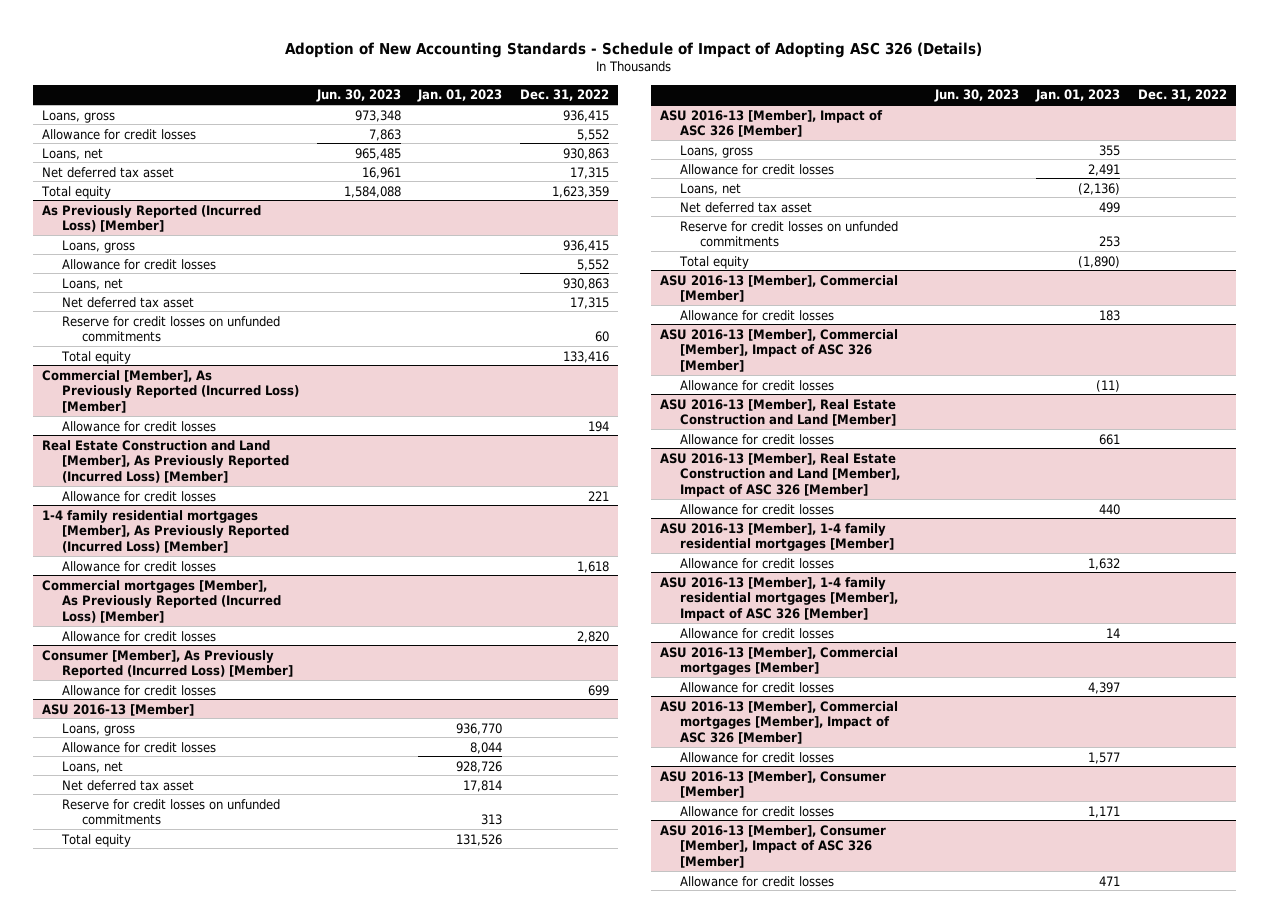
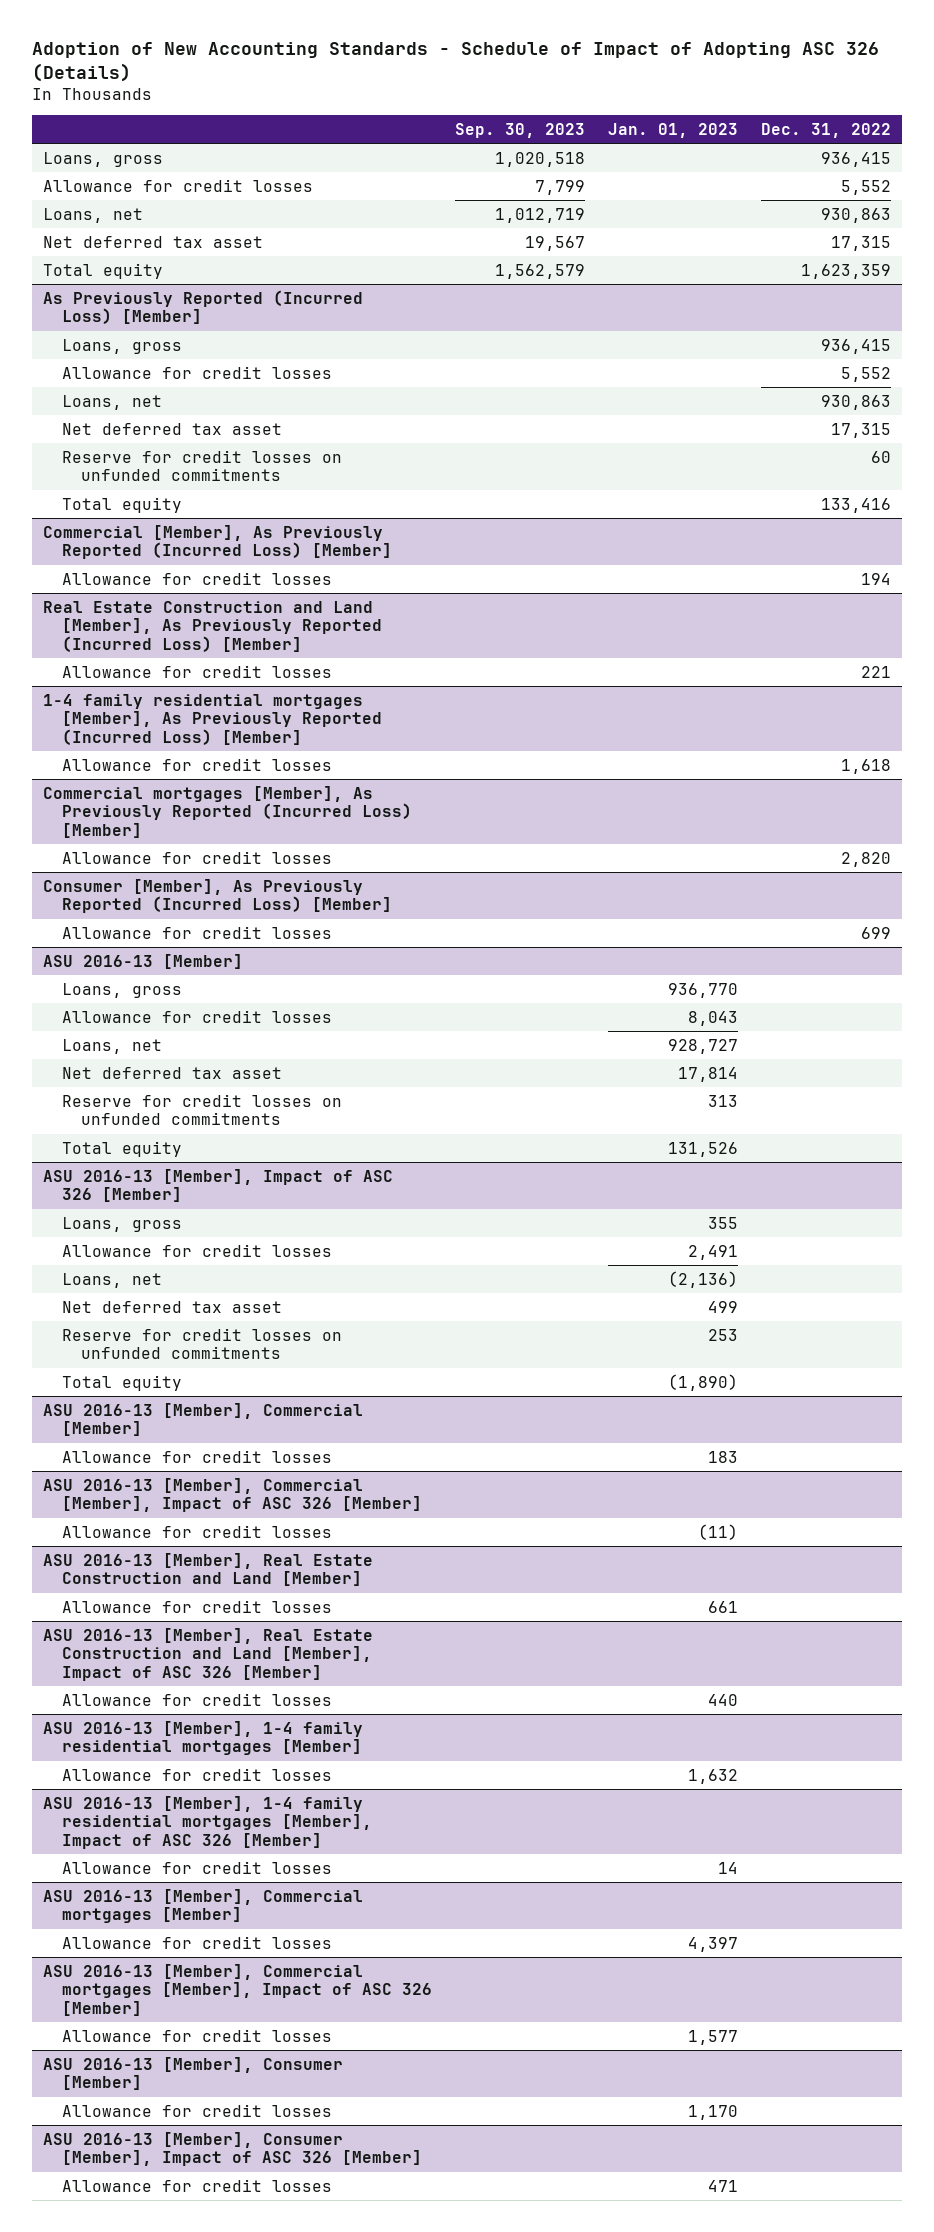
[315,89,401,103] Jun. 30, 2023 -> none
none -> [454,122,585,138] Sep. 30, 2023
[470,741,503,754] 8,044 -> [687,1010,738,1026] 8,043
[456,760,503,773] 928,726 -> [667,1038,738,1054] 928,727
[1088,805,1121,818] 1,171 -> [687,2104,738,2120] 1,170

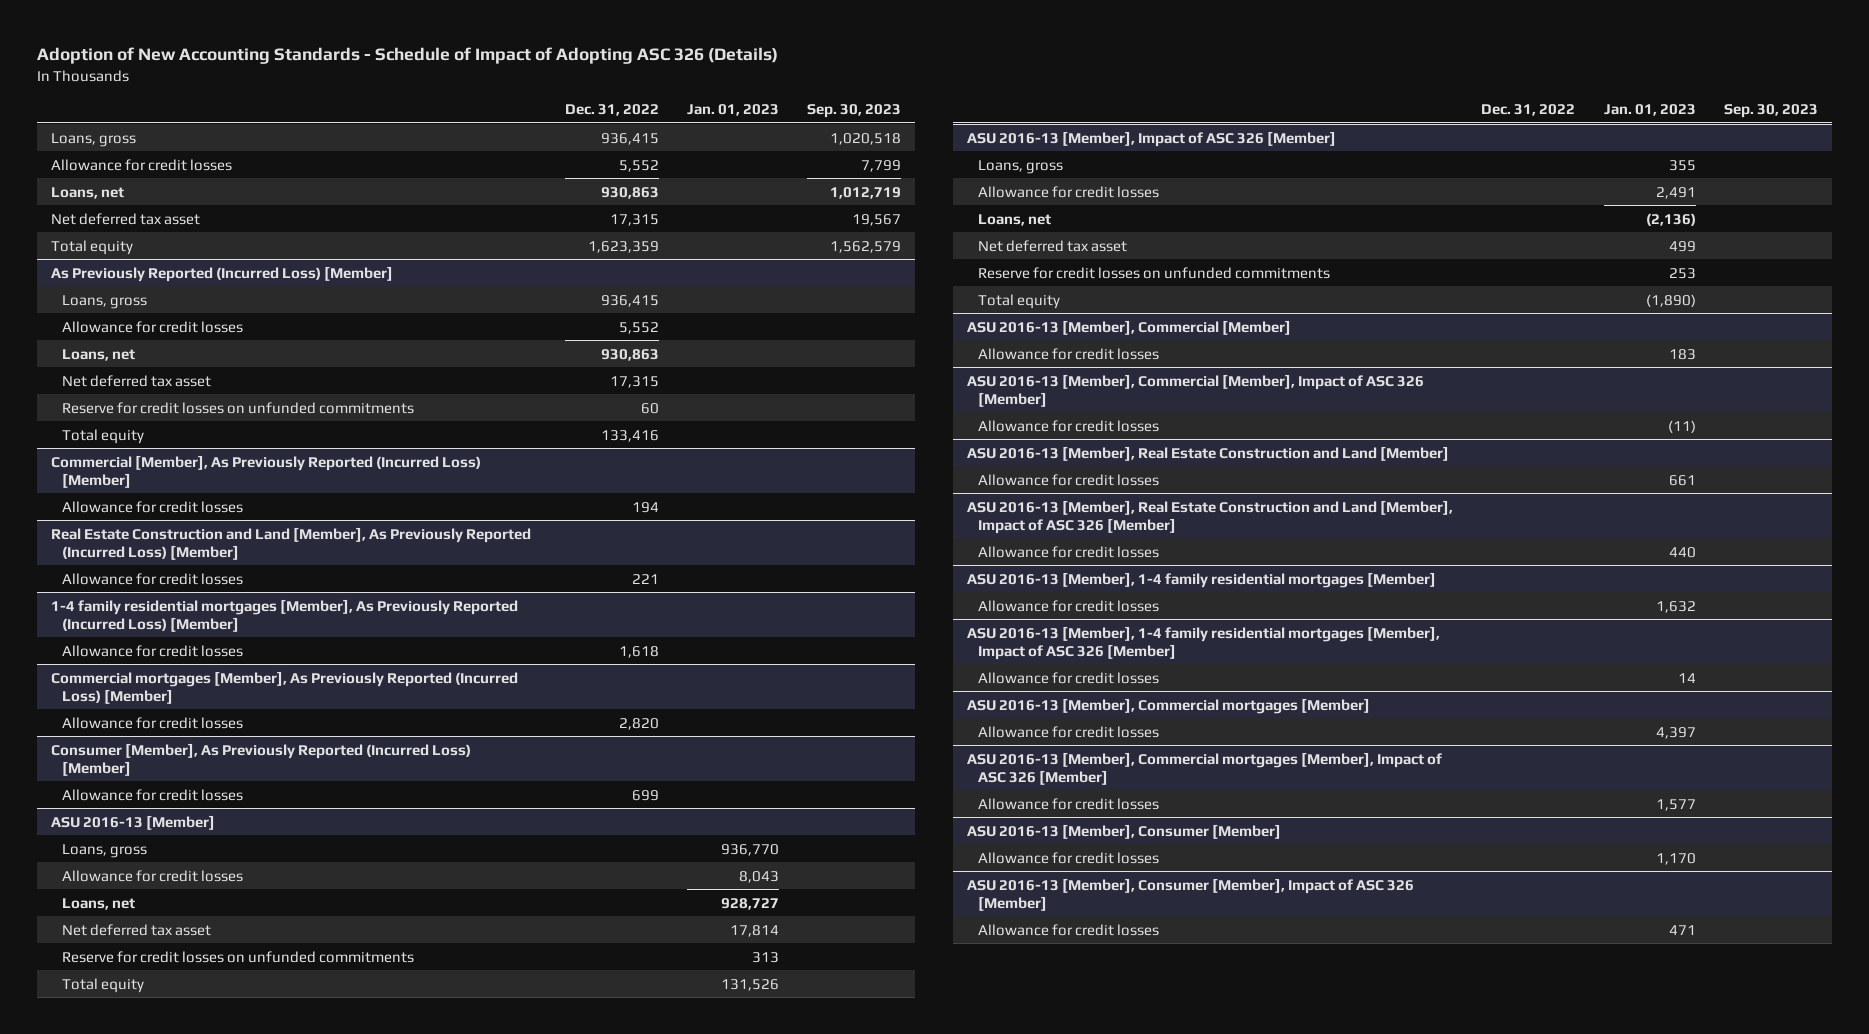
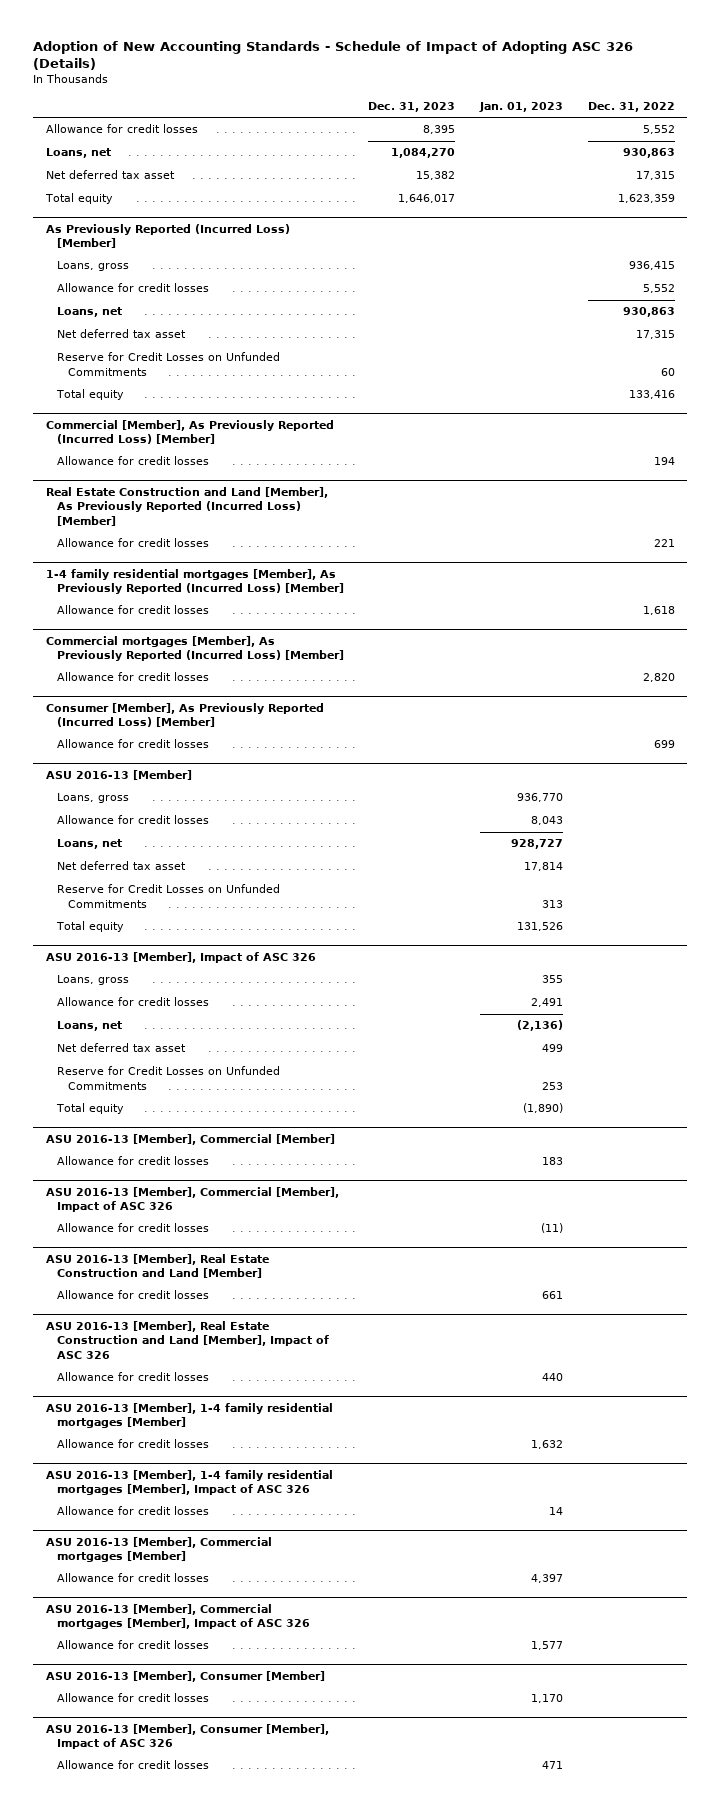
[807,104,902,119] Sep. 30, 2023 -> none
none -> [368,101,456,112] Dec. 31, 2023
[50,132,136,147] Loans, gross -> none
[62,401,415,414] Reserve for credit losses on unfunded commitments -> [56,352,280,376] Reserve for Credit Losses on Unfunded Commitments
[62,950,415,963] Reserve for credit losses on unfunded commitments -> [56,884,280,908] Reserve for Credit Losses on Unfunded Commitments
[967,130,1337,147] ASU 2016-13 [Member], Impact of ASC 326 [Member] -> [45,951,316,963] ASU 2016-13 [Member], Impact of ASC 326
[978,266,1331,279] Reserve for credit losses on unfunded commitments -> [56,1066,280,1090] Reserve for Credit Losses on Unfunded Commitments
[967,373,1425,407] ASU 2016-13 [Member], Commercial [Member], Impact of ASC 326 [Member] -> [45,1186,339,1213] ASU 2016-13 [Member], Commercial [Member], Impact of ASC 326
[967,499,1454,534] ASU 2016-13 [Member], Real Estate Construction and Land [Member], Impact of ASC 326 [Member] -> [45,1320,329,1359] ASU 2016-13 [Member], Real Estate Construction and Land [Member], Impact of ASC 326
[967,625,1441,660] ASU 2016-13 [Member], 1-4 family residential mortgages [Member], Impact of ASC 326 [Member] -> [45,1469,333,1496] ASU 2016-13 [Member], 1-4 family residential mortgages [Member], Impact of ASC 326
[967,751,1443,785] ASU 2016-13 [Member], Commercial mortgages [Member], Impact of ASC 326 [Member] -> [45,1603,310,1630] ASU 2016-13 [Member], Commercial mortgages [Member], Impact of ASC 326
[967,877,1415,911] ASU 2016-13 [Member], Consumer [Member], Impact of ASC 326 [Member] -> [45,1723,329,1750] ASU 2016-13 [Member], Consumer [Member], Impact of ASC 326

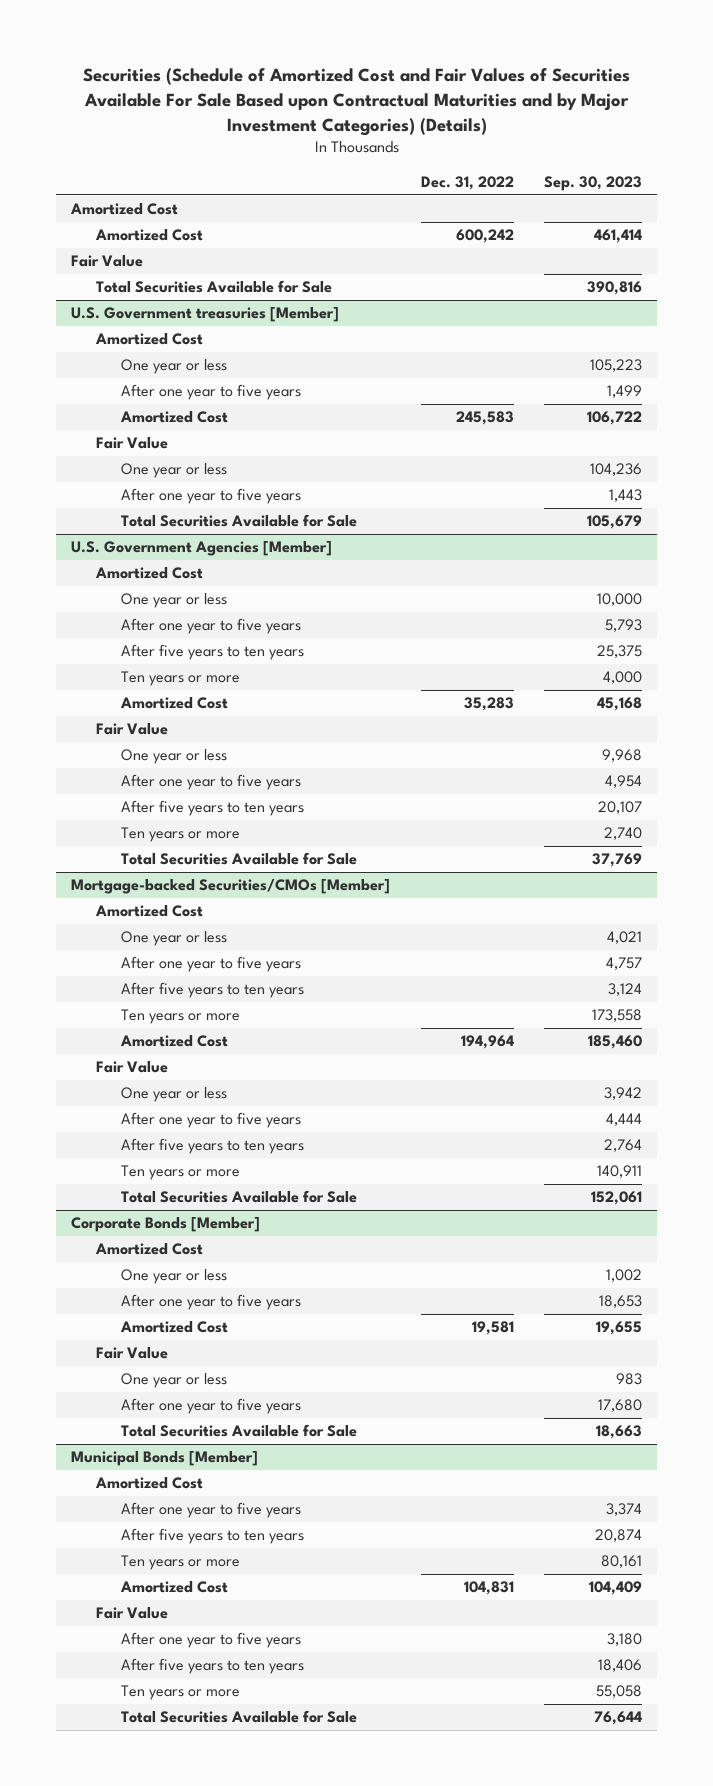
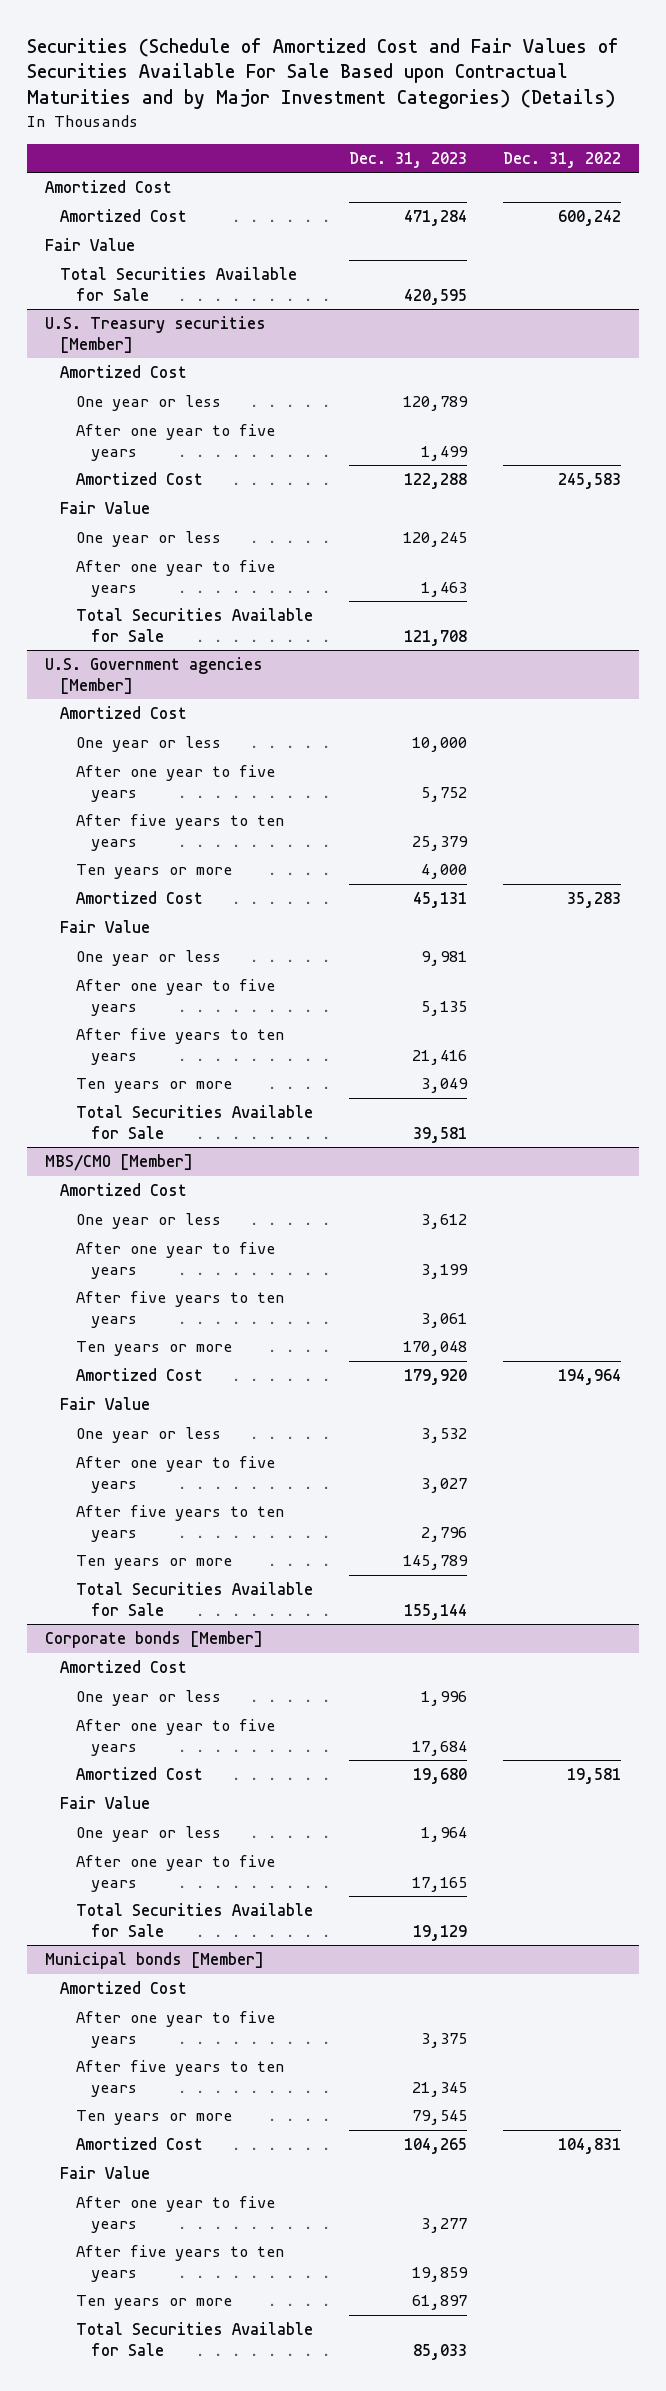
[543,175,642,191] Sep. 30, 2023 -> none
none -> [349,151,468,168] Dec. 31, 2023
[71,307,340,323] U.S. Government treasuries [Member] -> [44,316,266,353] U.S. Treasury securities [Member]
[71,541,333,557] U.S. Government Agencies [Member] -> [44,657,263,694] U.S. Government agencies [Member]
[71,879,391,895] Mortgage-backed Securities/CMOs [Member] -> [44,1154,193,1172] MBS/CMO [Member]
[71,1217,261,1233] Corporate Bonds [Member] -> [44,1631,263,1649] Corporate bonds [Member]
[71,1451,259,1467] Municipal Bonds [Member] -> [44,1952,264,1970] Municipal bonds [Member]

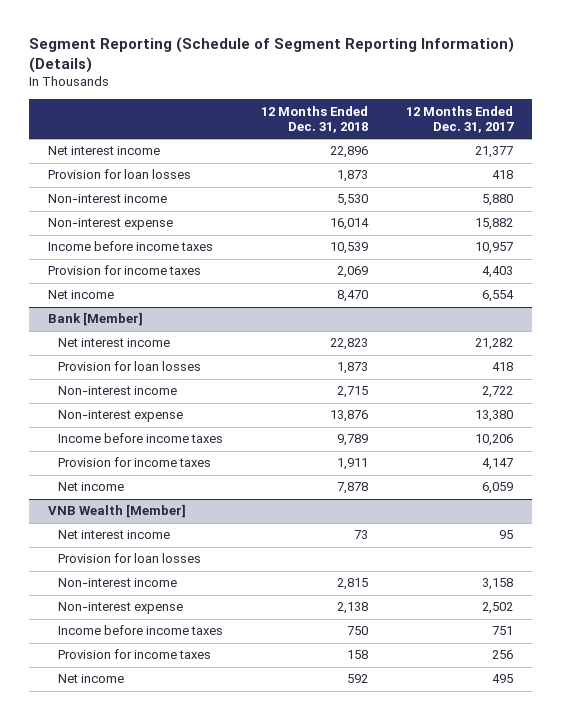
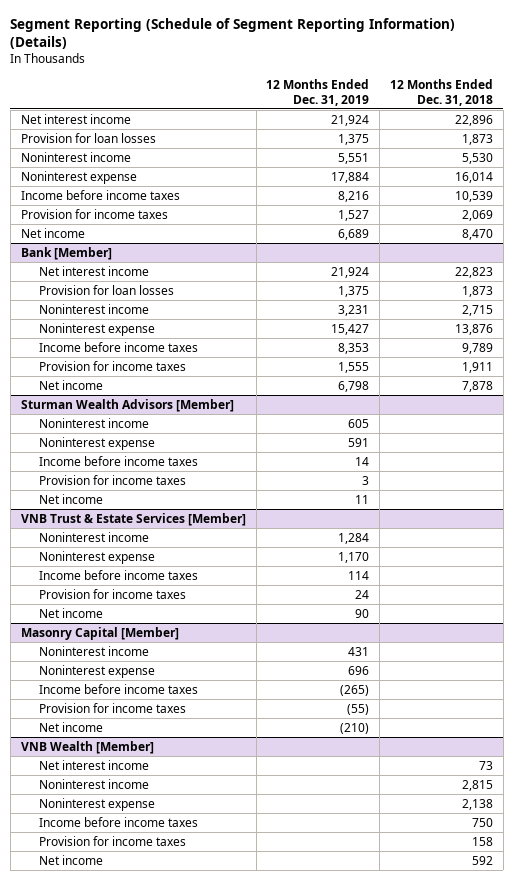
[406,105,515,133] 12 Months Ended Dec. 31, 2017 -> none
none -> [266,79,370,106] 12 Months Ended Dec. 31, 2019
[47,194,167,204] Non-interest income -> [20,151,131,162] Noninterest income
[47,218,173,231] Non-interest expense -> [20,170,137,184] Noninterest expense
[57,386,177,396] Non-interest income -> [39,303,150,314] Noninterest income
[57,410,183,423] Non-interest expense -> [39,322,156,336] Noninterest expense
none -> [20,398,234,412] Sturman Wealth Advisors [Member]
none -> [39,417,150,428] Noninterest income
none -> [39,436,156,450] Noninterest expense
none -> [39,455,199,466] Income before income taxes
none -> [39,474,187,485] Provision for income taxes
none -> [39,493,104,504] Net income
none -> [20,512,246,526] VNB Trust & Estate Services [Member]
none -> [39,531,150,542] Noninterest income
none -> [39,550,156,564] Noninterest expense
none -> [39,569,199,580] Income before income taxes
none -> [39,588,187,599] Provision for income taxes
none -> [39,607,104,618] Net income
none -> [20,626,179,640] Masonry Capital [Member]
none -> [39,645,150,656] Noninterest income
none -> [39,664,156,678] Noninterest expense
none -> [39,683,199,694] Income before income taxes
none -> [39,702,187,713] Provision for income taxes
none -> [39,721,104,732] Net income
[57,553,201,564] Provision for loan losses -> none
[57,578,177,588] Non-interest income -> [39,778,150,789] Noninterest income
[57,602,183,615] Non-interest expense -> [39,797,156,811] Noninterest expense

